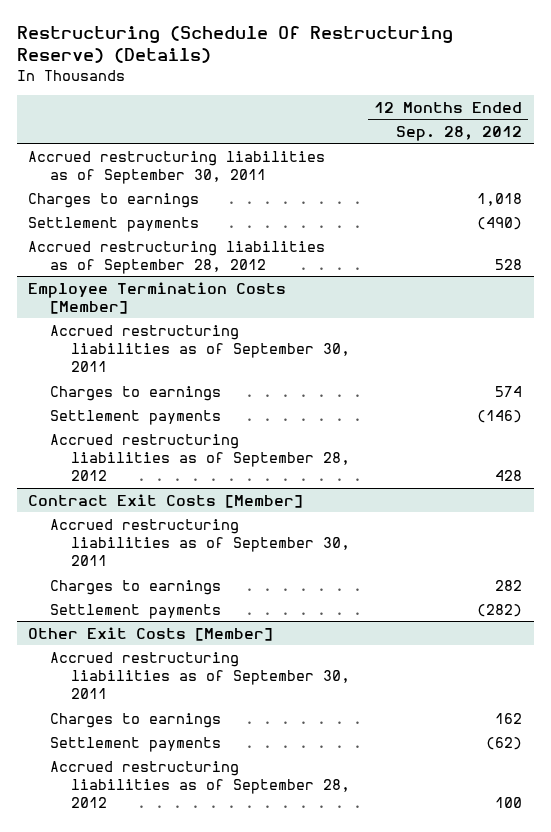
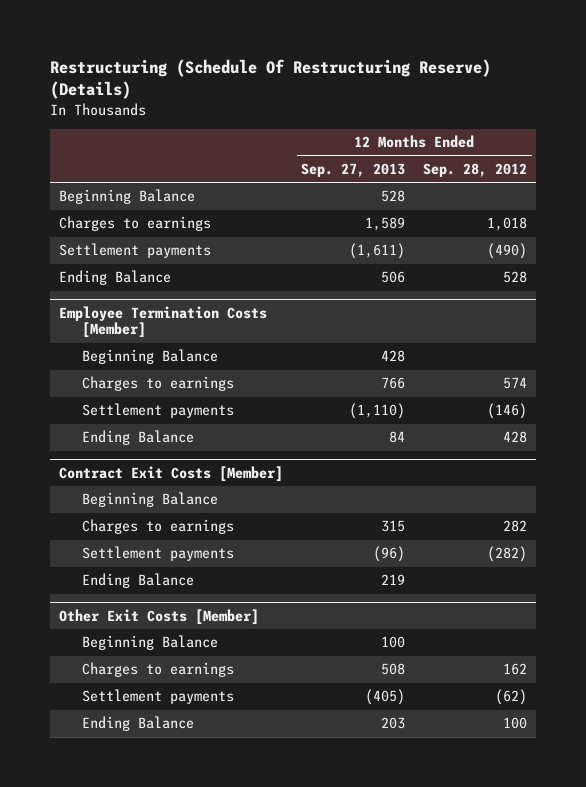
none -> [301,163,406,178] Sep. 27, 2013
[28,150,326,184] Accrued restructuring liabilities as of September 30, 2011 -> [59,189,196,205] Beginning Balance
[28,240,326,274] Accrued restructuring liabilities as of September 28, 2012 -> [59,270,172,286] Ending Balance
[49,324,351,373] Accrued restructuring liabilities as of September 30, 2011 -> [81,349,218,365] Beginning Balance
[49,433,351,482] Accrued restructuring liabilities as of September 28, 2012 -> [81,430,194,446] Ending Balance
[49,518,351,567] Accrued restructuring liabilities as of September 30, 2011 -> [81,492,218,508] Beginning Balance
none -> [81,573,194,589] Ending Balance
[49,651,351,700] Accrued restructuring liabilities as of September 30, 2011 -> [81,635,218,651] Beginning Balance
[49,760,351,809] Accrued restructuring liabilities as of September 28, 2012 -> [81,716,194,732] Ending Balance

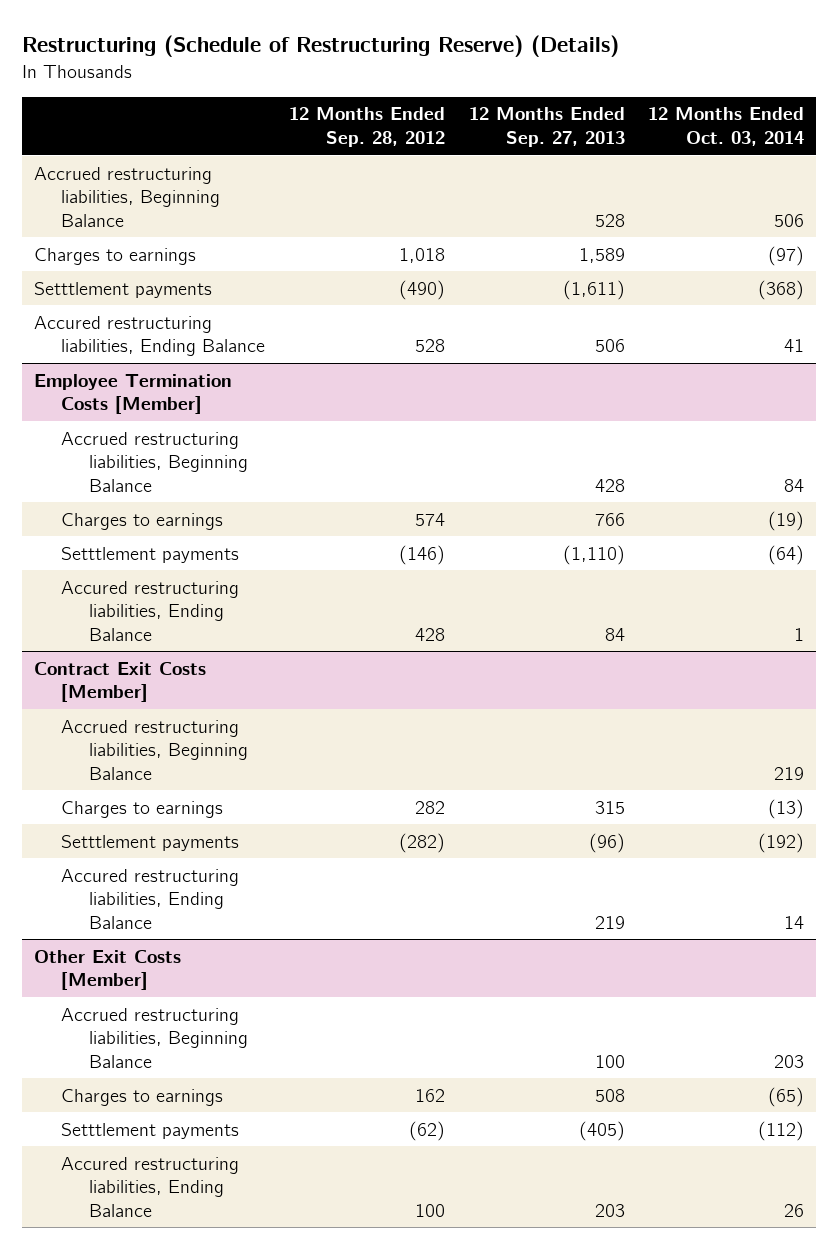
[50,58,492,100] Restructuring (Schedule Of Restructuring Reserve) (Details) -> [21,34,619,57] Restructuring (Schedule of Restructuring Reserve) (Details)
none -> [648,107,805,147] 12 Months Ended Oct. 03, 2014
[59,189,196,205] Beginning Balance -> [33,166,221,228] Accrued restructuring liabilities, Beginning Balance
[59,243,212,259] Settlement payments -> [33,281,212,298] Setttlement payments
[59,270,172,286] Ending Balance -> [33,315,266,357] Accured restructuring liabilities, Ending Balance
[81,349,218,365] Beginning Balance -> [61,431,249,493] Accrued restructuring liabilities, Beginning Balance
[81,403,234,419] Settlement payments -> [61,546,240,563] Setttlement payments
[81,430,194,446] Ending Balance -> [61,580,240,642] Accured restructuring liabilities, Ending Balance
[81,492,218,508] Beginning Balance -> [61,719,249,781] Accrued restructuring liabilities, Beginning Balance
[81,546,234,562] Settlement payments -> [61,834,240,851] Setttlement payments
[81,573,194,589] Ending Balance -> [61,868,240,930] Accured restructuring liabilities, Ending Balance
[81,635,218,651] Beginning Balance -> [61,1007,249,1069] Accrued restructuring liabilities, Beginning Balance
[81,689,234,705] Settlement payments -> [61,1122,240,1139] Setttlement payments
[81,716,194,732] Ending Balance -> [61,1156,240,1218] Accured restructuring liabilities, Ending Balance

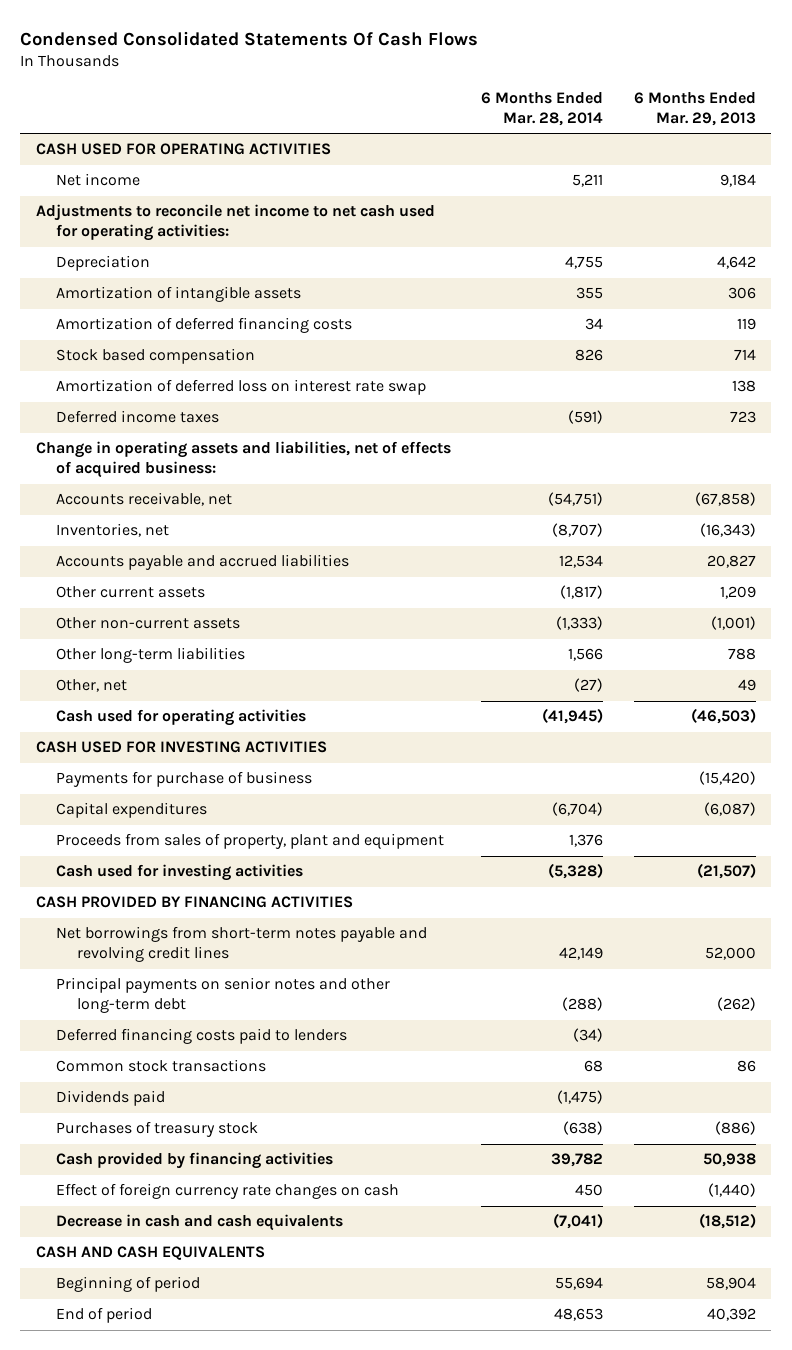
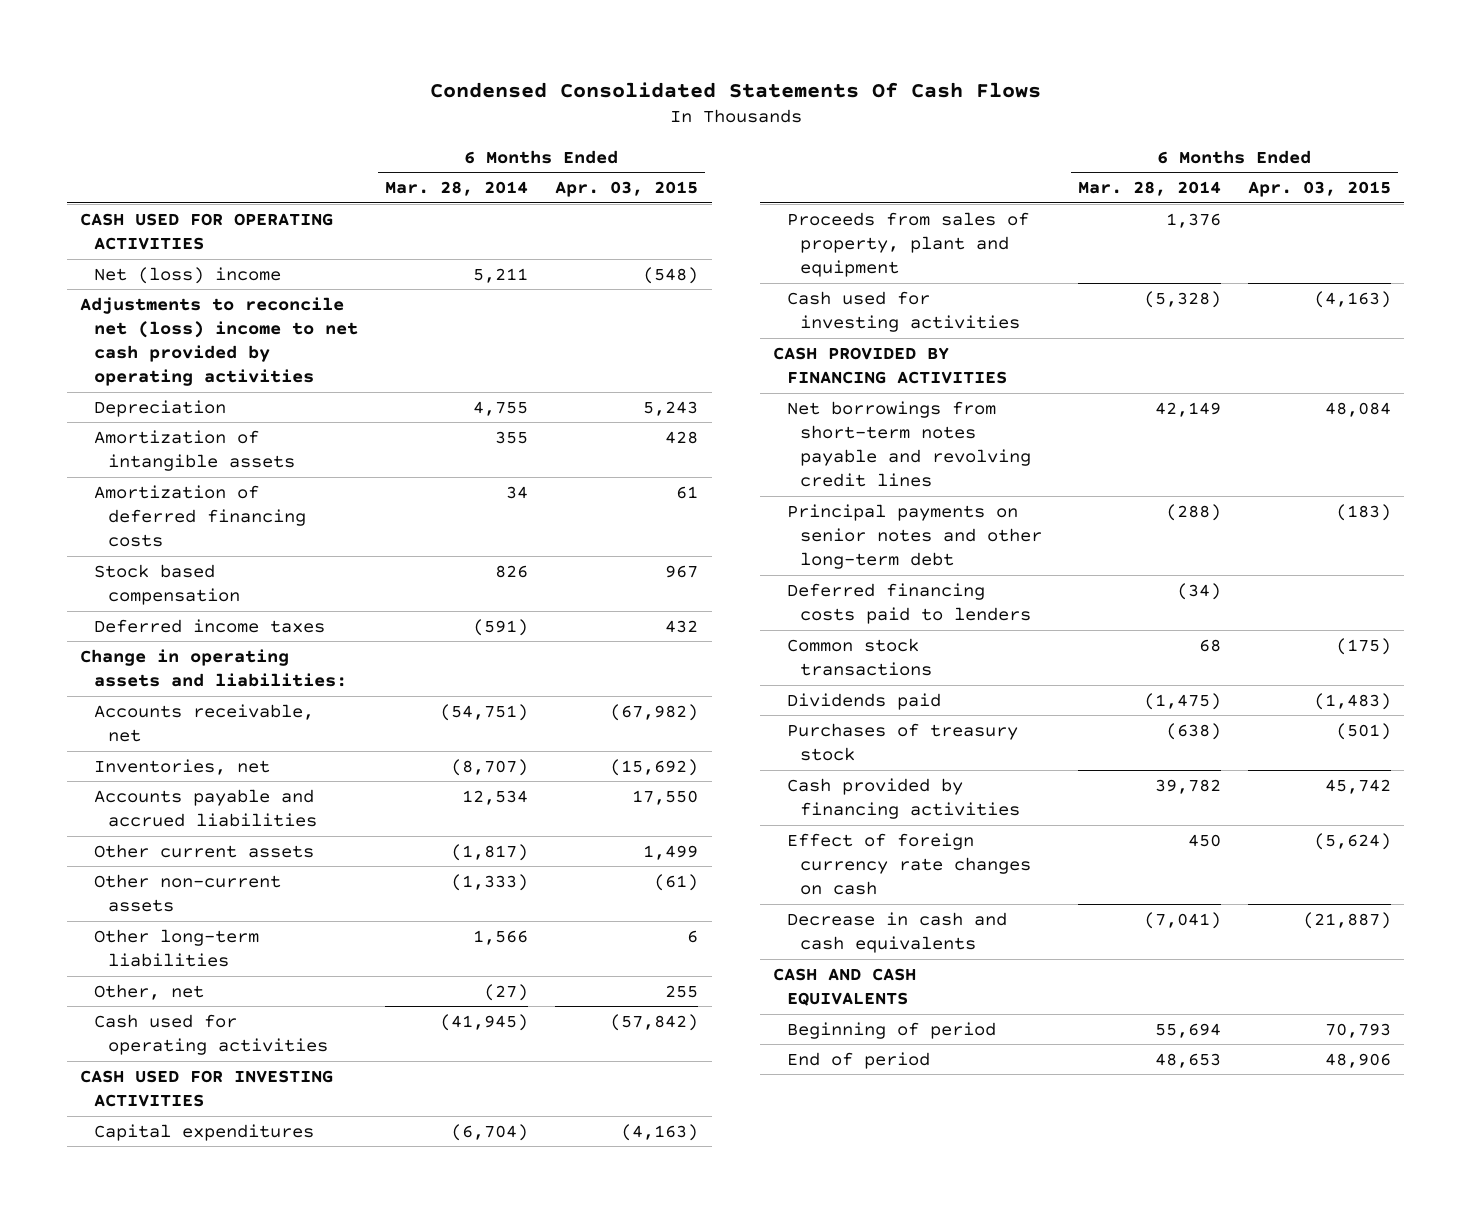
[633,91,756,126] 6 Months Ended Mar. 29, 2013 -> none
none -> [554,181,698,198] Apr. 03, 2015
[56,173,141,187] Net income -> [93,266,281,284] Net (loss) income
[35,204,435,242] Adjustments to reconcile net income to net cash used for operating activities: -> [80,296,358,387] Adjustments to reconcile net (loss) income to net cash provided by operating activities
[56,379,427,396] Amortization of deferred loss on interest rate swap -> none
[35,441,451,479] Change in operating assets and liabilities, net of effects of acquired business: -> [80,648,347,688] Change in operating assets and liabilities:
[56,771,313,788] Payments for purchase of business -> none

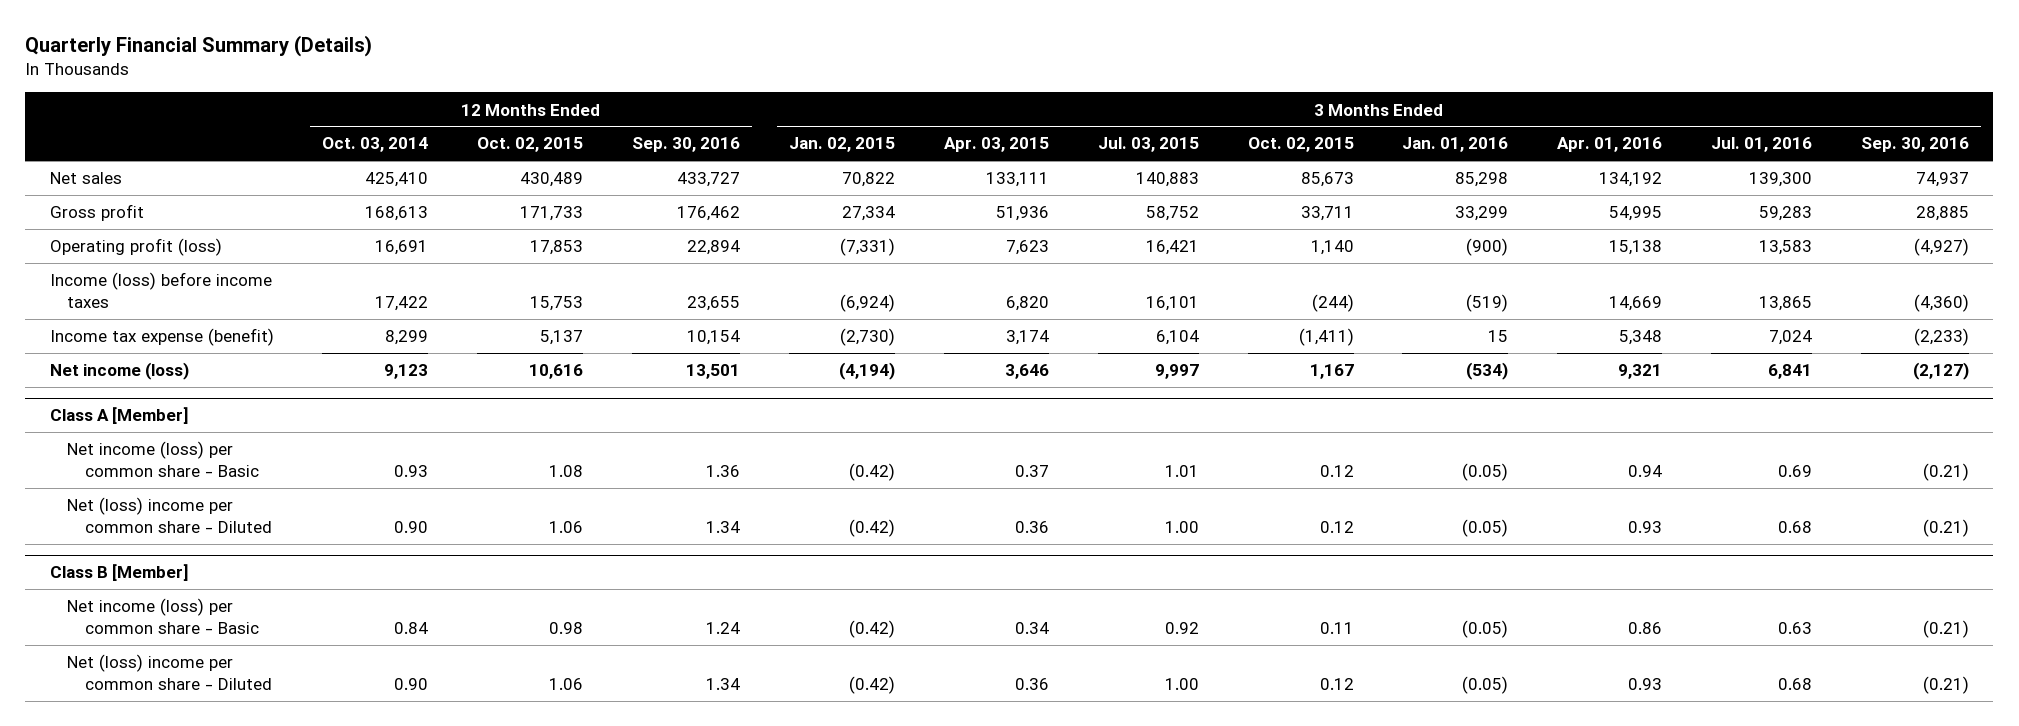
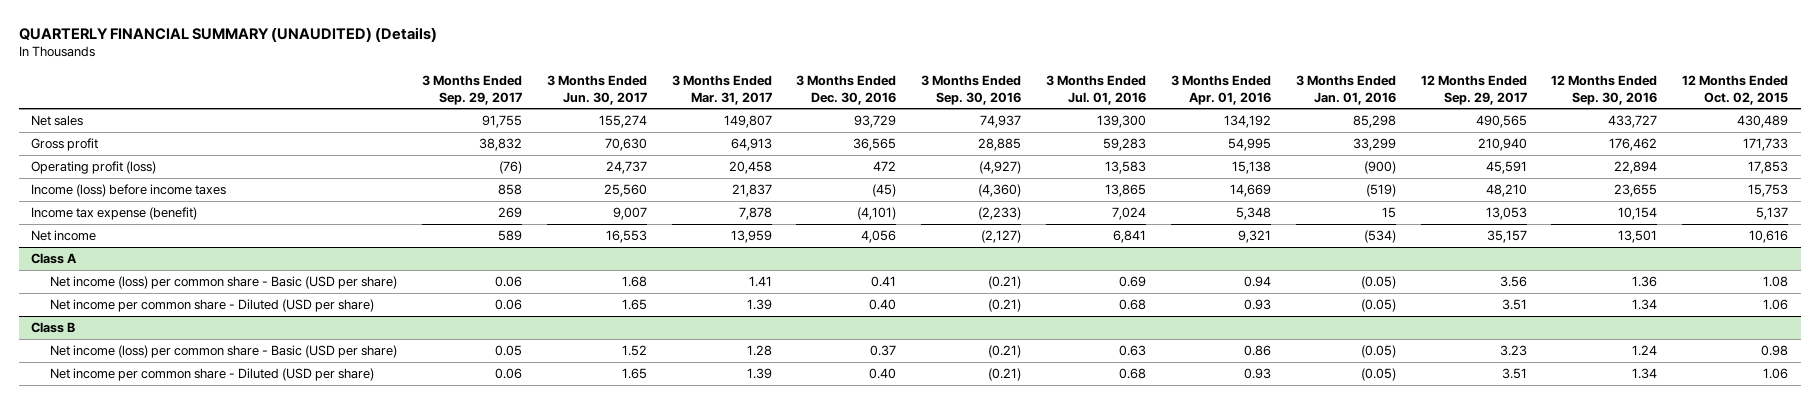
[25,34,373,57] Quarterly Financial Summary (Details) -> [18,26,437,42] QUARTERLY FINANCIAL SUMMARY (UNAUDITED) (Details)
[322,137,429,153] Oct. 03, 2014 -> none
[789,137,896,153] Jan. 02, 2015 -> none
[943,137,1049,153] Apr. 03, 2015 -> none
[1097,137,1199,153] Jul. 03, 2015 -> none
[1247,137,1354,153] Oct. 02, 2015 -> none
none -> [421,75,522,105] 3 Months Ended Sep. 29, 2017
none -> [546,75,647,105] 3 Months Ended Jun. 30, 2017
none -> [671,75,772,105] 3 Months Ended Mar. 31, 2017
none -> [796,75,897,105] 3 Months Ended Dec. 30, 2016
none -> [1420,75,1527,105] 12 Months Ended Sep. 29, 2017
[49,362,189,381] Net income (loss) -> [31,229,97,241] Net income
[49,407,189,425] Class A [Member] -> [31,252,78,264] Class A
[67,441,259,478] Net income (loss) per common share - Basic -> [50,275,398,289] Net income (loss) per common share - Basic (USD per share)
[67,497,272,534] Net (loss) income per common share - Diluted -> [50,298,375,312] Net income per common share - Diluted (USD per share)
[49,564,189,582] Class B [Member] -> [31,321,76,333] Class B
[67,598,259,635] Net income (loss) per common share - Basic -> [50,344,398,358] Net income (loss) per common share - Basic (USD per share)
[67,654,272,691] Net (loss) income per common share - Diluted -> [50,367,375,381] Net income per common share - Diluted (USD per share)

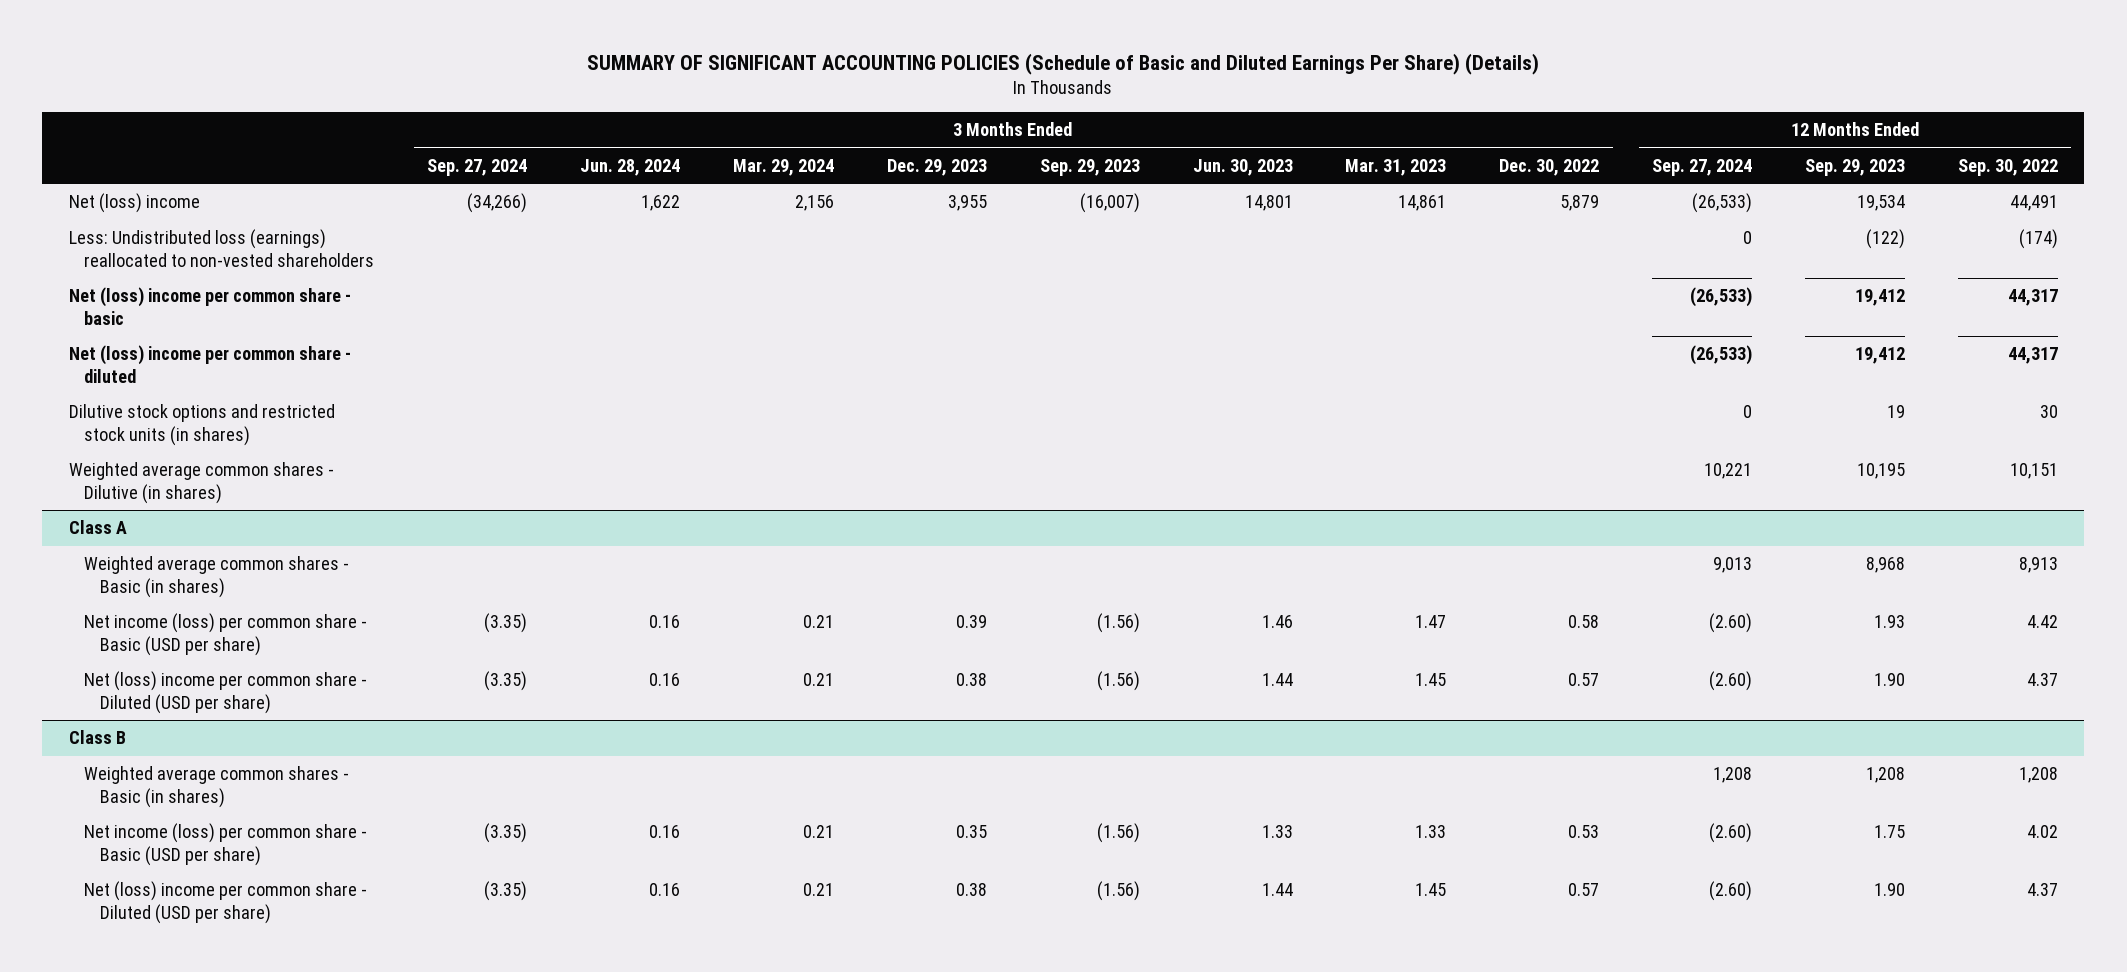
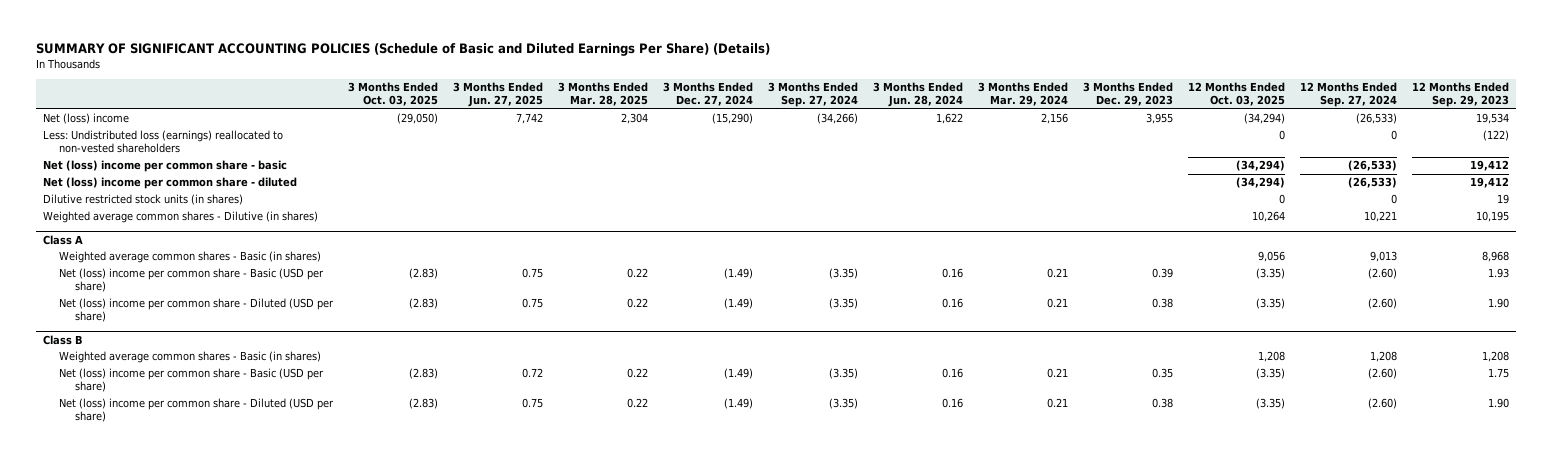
[1039,158,1140,176] Sep. 29, 2023 -> none
[1192,158,1293,176] Jun. 30, 2023 -> none
[1345,158,1447,176] Mar. 31, 2023 -> none
[1499,158,1600,176] Dec. 30, 2022 -> none
[1957,158,2058,176] Sep. 30, 2022 -> none
none -> [347,82,438,107] 3 Months Ended Oct. 03, 2025
none -> [452,82,543,108] 3 Months Ended Jun. 27, 2025
none -> [557,82,648,107] 3 Months Ended Mar. 28, 2025
none -> [662,82,753,107] 3 Months Ended Dec. 27, 2024
none -> [1187,82,1285,107] 12 Months Ended Oct. 03, 2025
[68,404,335,446] Dilutive stock options and restricted stock units (in shares) -> [43,194,244,206] Dilutive restricted stock units (in shares)
[84,613,368,656] Net income (loss) per common share - Basic (USD per share) -> [58,268,324,293] Net (loss) income per common share - Basic (USD per share)
[84,823,368,866] Net income (loss) per common share - Basic (USD per share) -> [58,368,324,393] Net (loss) income per common share - Basic (USD per share)

